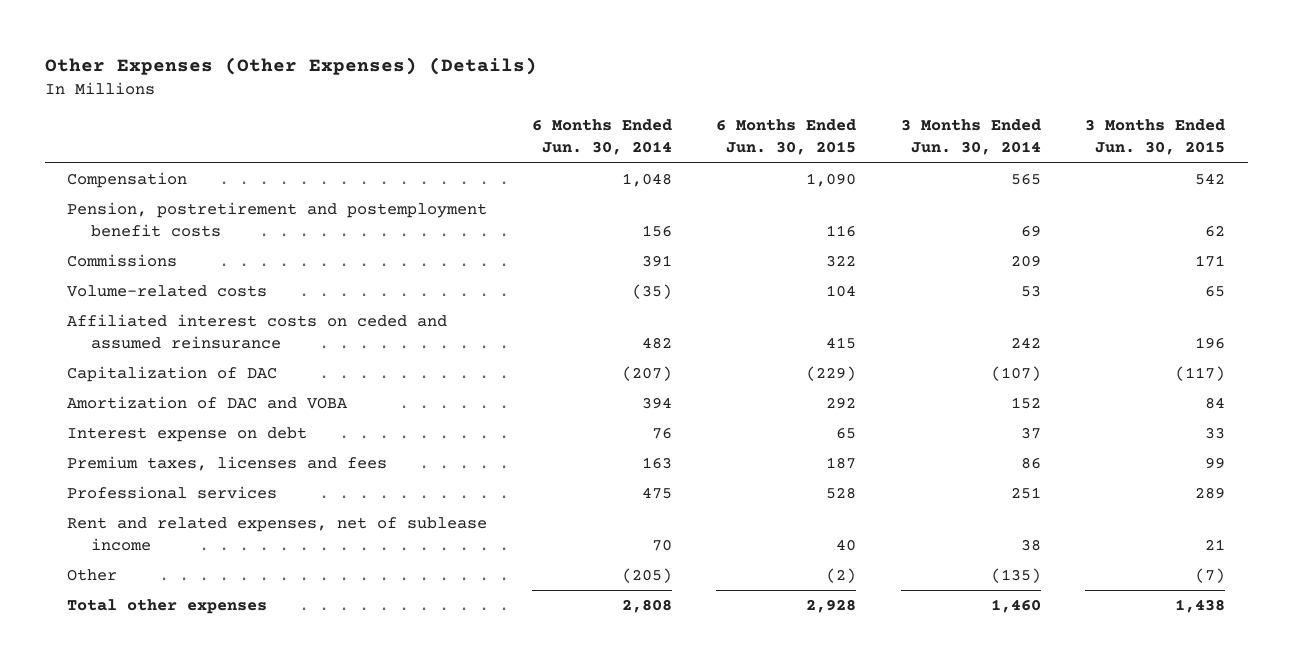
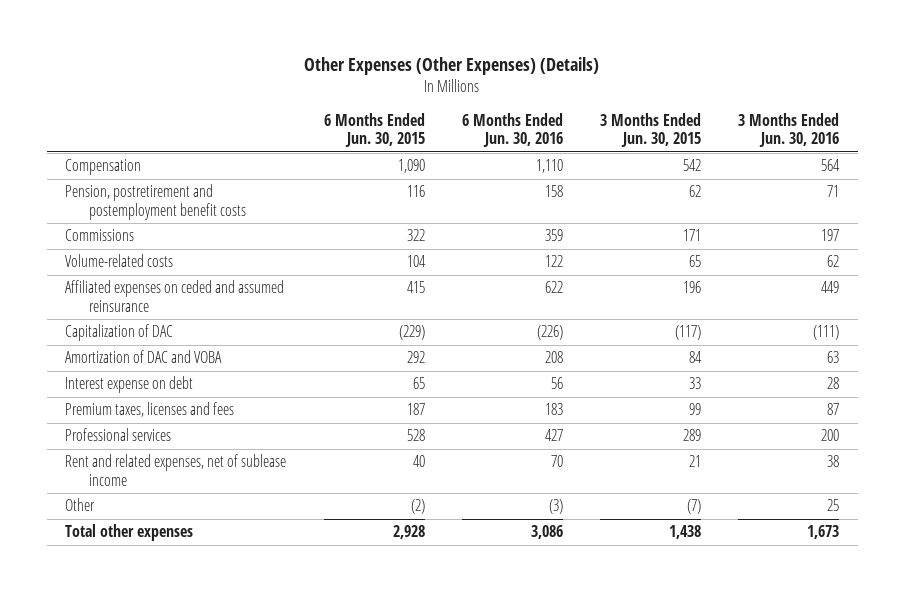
[531,119,672,156] 6 Months Ended Jun. 30, 2014 -> none
[900,119,1041,156] 3 Months Ended Jun. 30, 2014 -> none
none -> [461,112,563,148] 6 Months Ended Jun. 30, 2016
none -> [738,112,840,148] 3 Months Ended Jun. 30, 2016
[66,314,447,349] Affiliated interest costs on ceded and assumed reinsurance -> [65,280,285,312] Affiliated expenses on ceded and assumed reinsurance

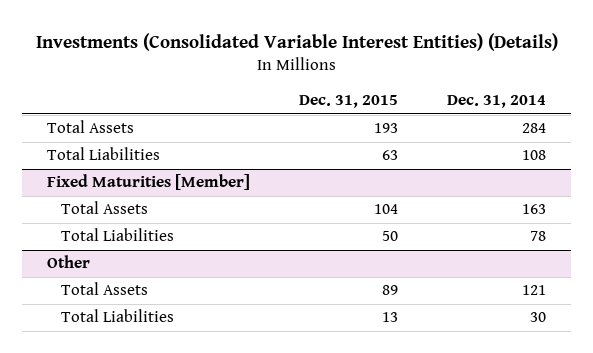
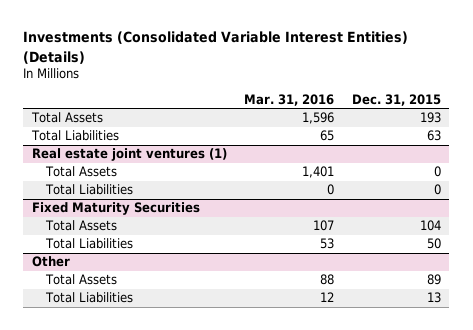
[447,95,547,109] Dec. 31, 2014 -> none
none -> [244,93,335,106] Mar. 31, 2016
none -> [31,148,227,162] Real estate joint ventures (1)
none -> [45,166,118,178] Total Assets
none -> [45,184,134,196] Total Liabilities
[46,174,250,191] Fixed Maturities [Member] -> [31,202,200,216] Fixed Maturity Securities

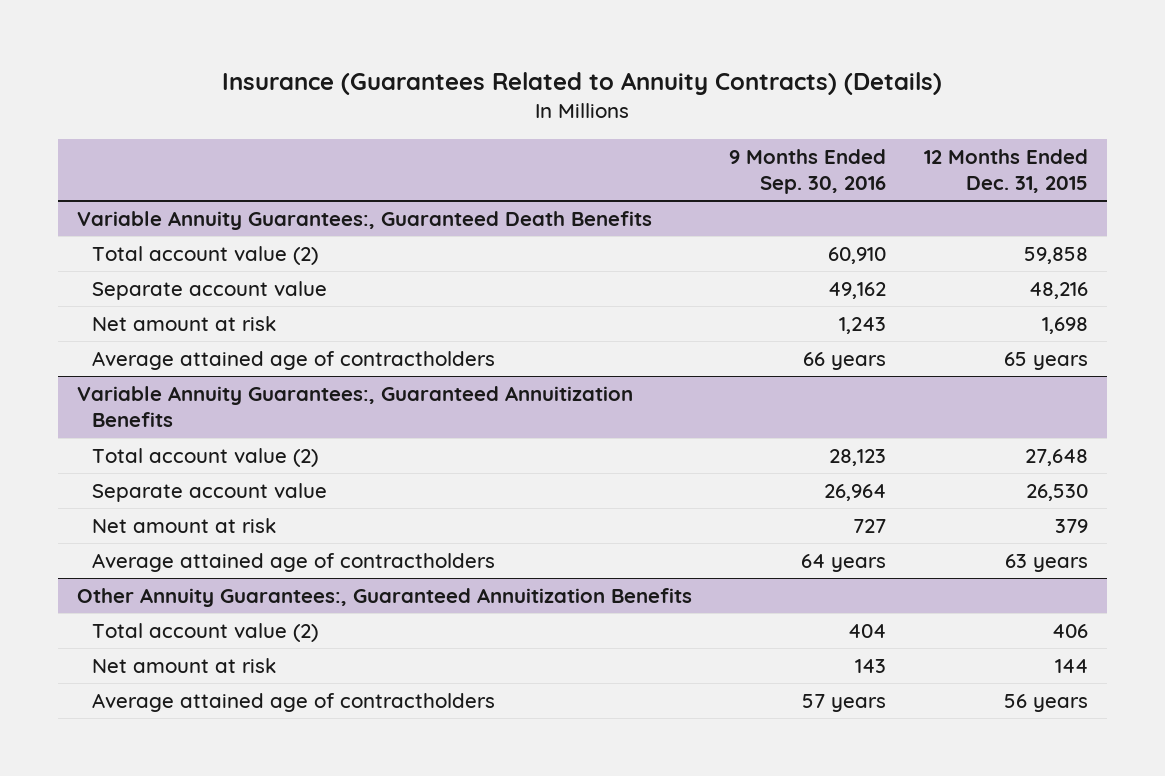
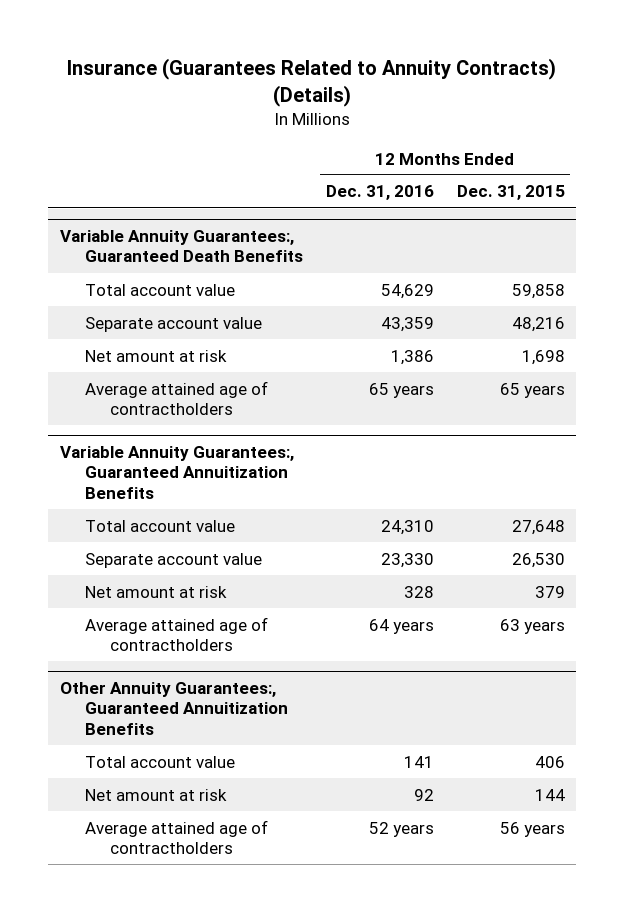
[729,148,887,195] 9 Months Ended Sep. 30, 2016 -> none
none -> [325,185,434,201] Dec. 31, 2016
[92,245,319,265] Total account value (2) -> [84,283,235,296] Total account value
[92,447,319,467] Total account value (2) -> [84,519,235,532] Total account value
[92,622,319,642] Total account value (2) -> [84,755,235,768] Total account value

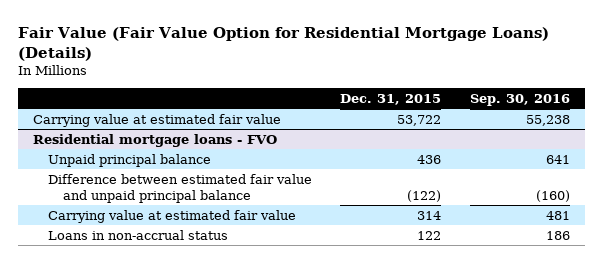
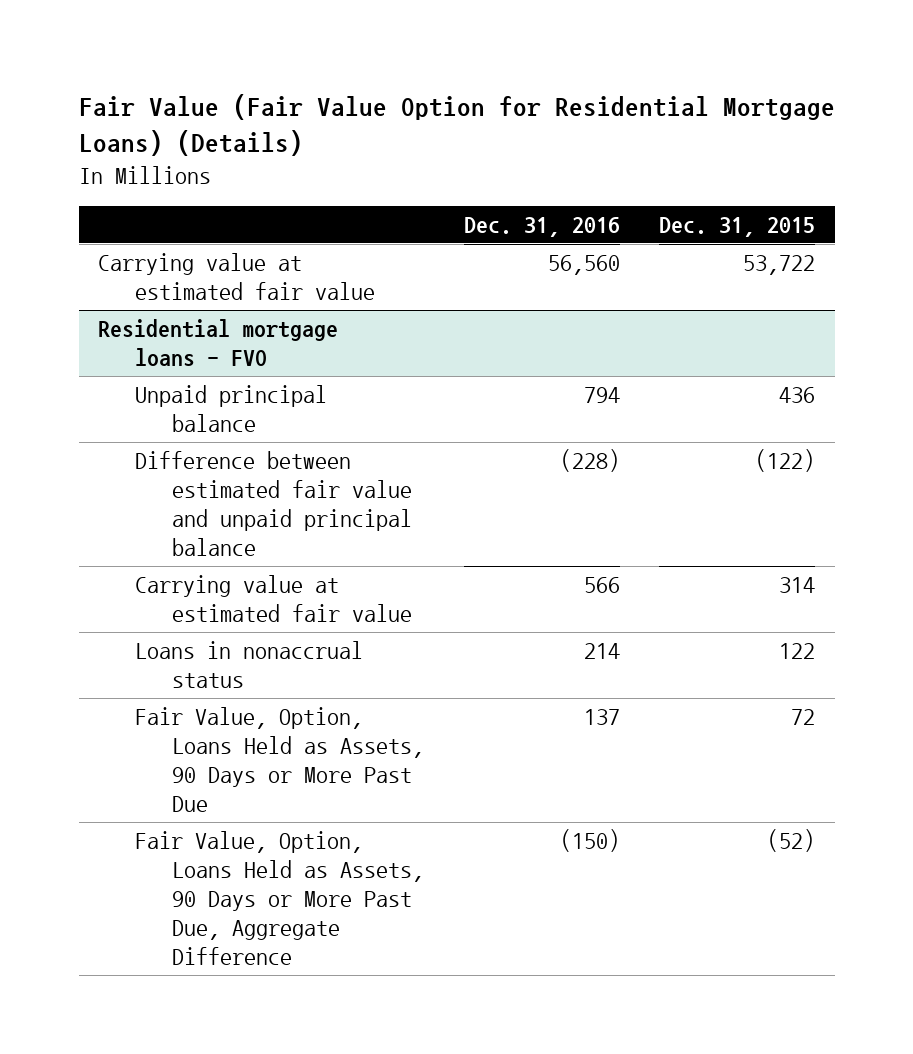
[470,94,571,107] Sep. 30, 2016 -> none
none -> [463,216,620,237] Dec. 31, 2016
[47,229,228,240] Loans in non-accrual status -> [135,640,364,688] Loans in nonaccrual status
none -> [135,706,425,813] Fair Value, Option, Loans Held as Assets, 90 Days or More Past Due
none -> [135,830,425,966] Fair Value, Option, Loans Held as Assets, 90 Days or More Past Due, Aggregate Difference

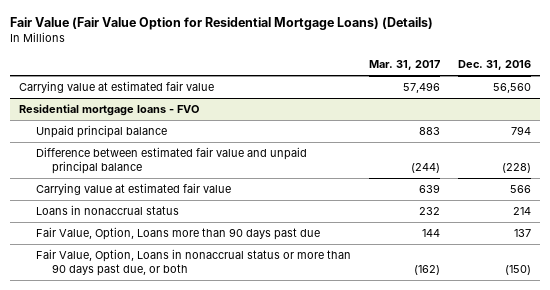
[658,216,815,237] Dec. 31, 2015 -> none
none -> [368,60,440,71] Mar. 31, 2017
[135,706,425,813] Fair Value, Option, Loans Held as Assets, 90 Days or More Past Due -> [35,227,320,241] Fair Value, Option, Loans more than 90 days past due
[135,830,425,966] Fair Value, Option, Loans Held as Assets, 90 Days or More Past Due, Aggregate Difference -> [35,249,351,276] Fair Value, Option, Loans in nonaccrual status or more than 90 days past due, or both

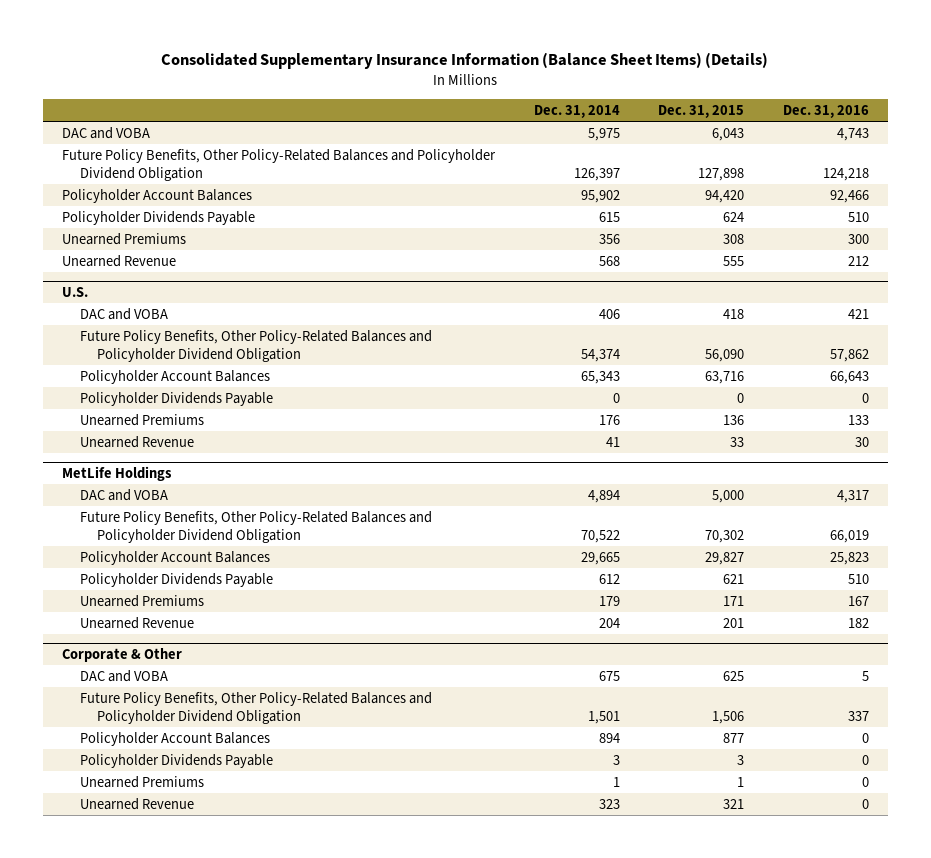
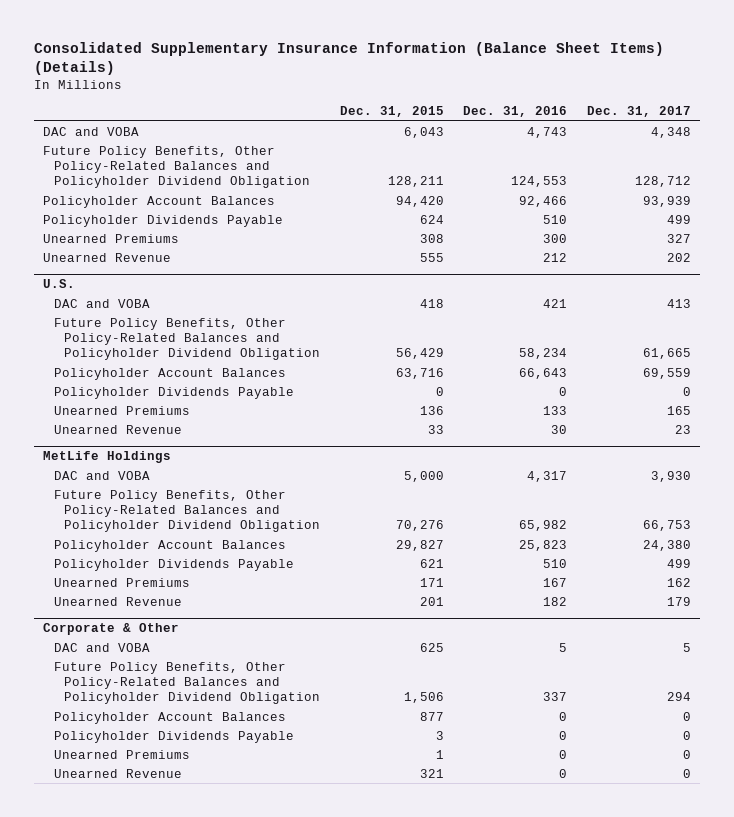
[533,104,620,118] Dec. 31, 2014 -> none
none -> [586,106,691,118] Dec. 31, 2017
[698,168,745,182] 127,898 -> [387,176,444,188] 128,211
[822,168,869,182] 124,218 -> [511,176,568,188] 124,553
[705,349,745,363] 56,090 -> [395,348,444,360] 56,429
[829,349,869,363] 57,862 -> [519,348,568,360] 58,234
[705,530,745,544] 70,302 -> [395,520,444,532] 70,276
[829,530,869,544] 66,019 -> [519,520,568,532] 65,982

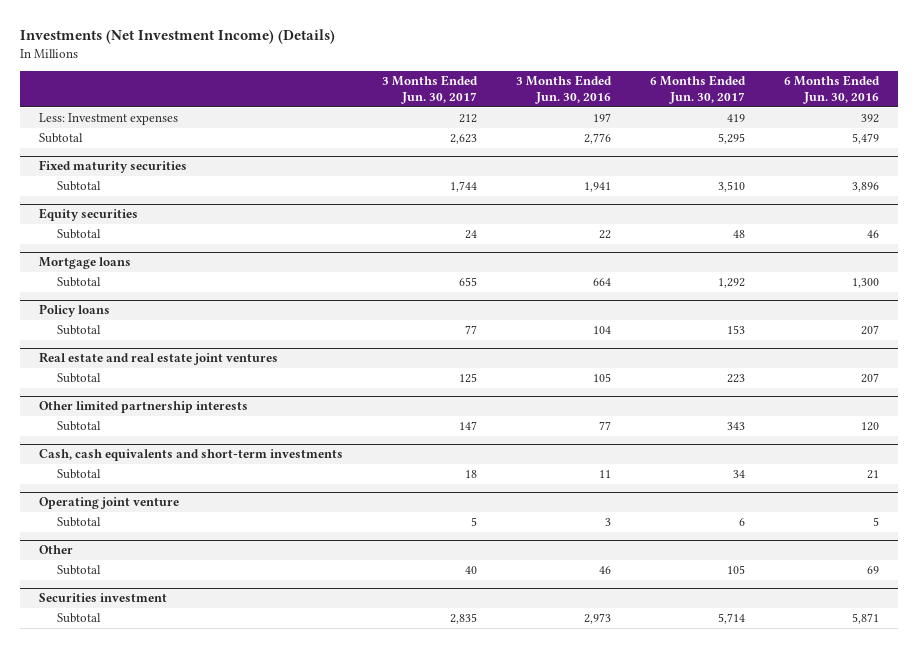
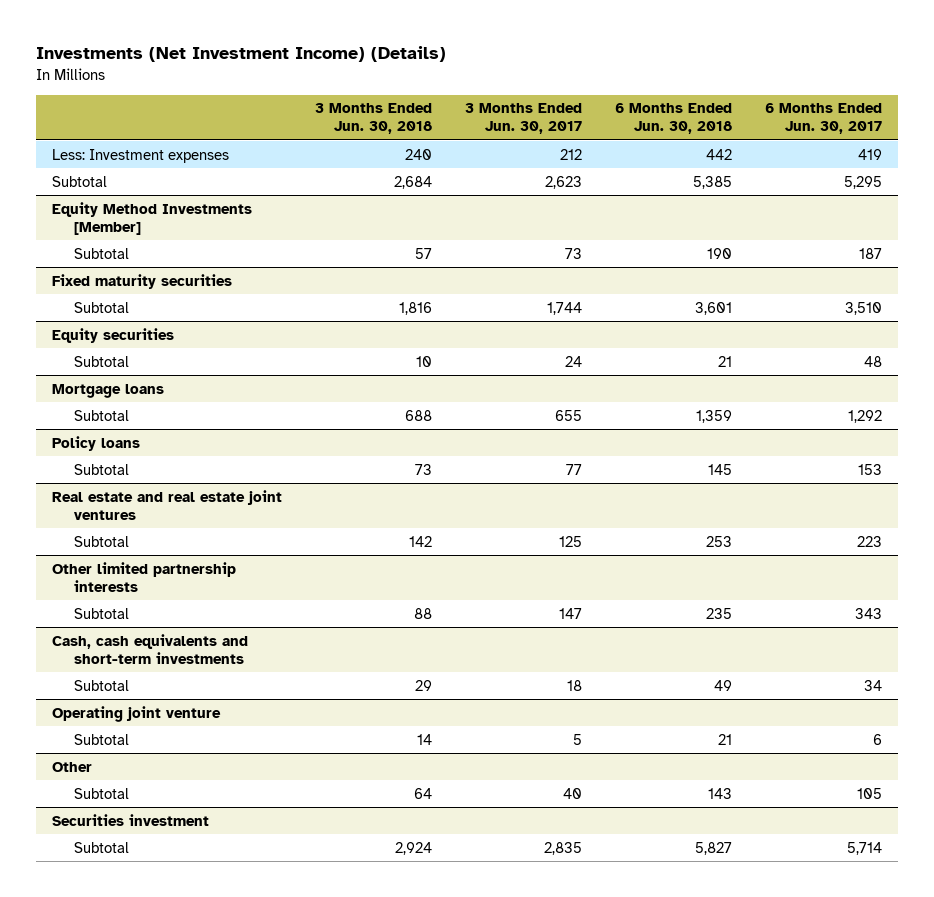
[516,75,613,105] 3 Months Ended Jun. 30, 2016 -> none
[783,75,880,105] 6 Months Ended Jun. 30, 2016 -> none
none -> [315,103,433,135] 3 Months Ended Jun. 30, 2018
none -> [615,103,733,135] 6 Months Ended Jun. 30, 2018
none -> [52,201,253,235] Equity Method Investments [Member]
none -> [74,247,130,259] Subtotal

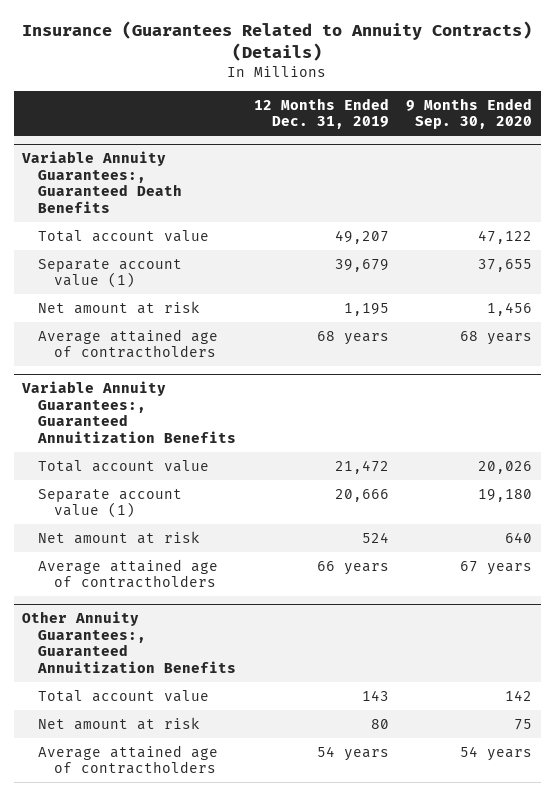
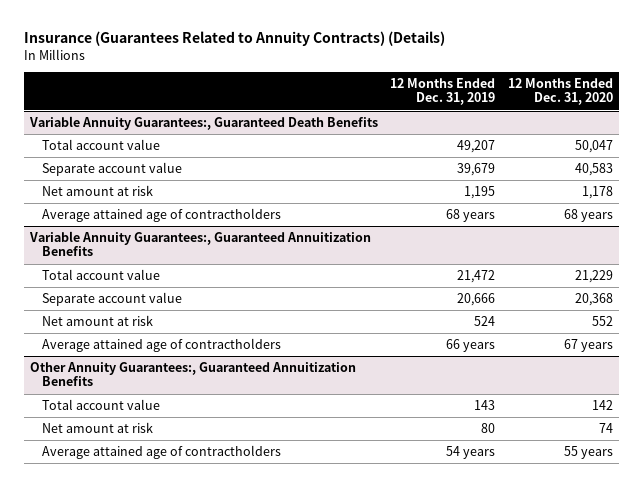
[406,97,533,130] 9 Months Ended Sep. 30, 2020 -> none
none -> [507,78,613,106] 12 Months Ended Dec. 31, 2020
[38,258,183,289] Separate account value (1) -> [41,162,182,177] Separate account value
[38,488,183,519] Separate account value (1) -> [41,292,182,307] Separate account value

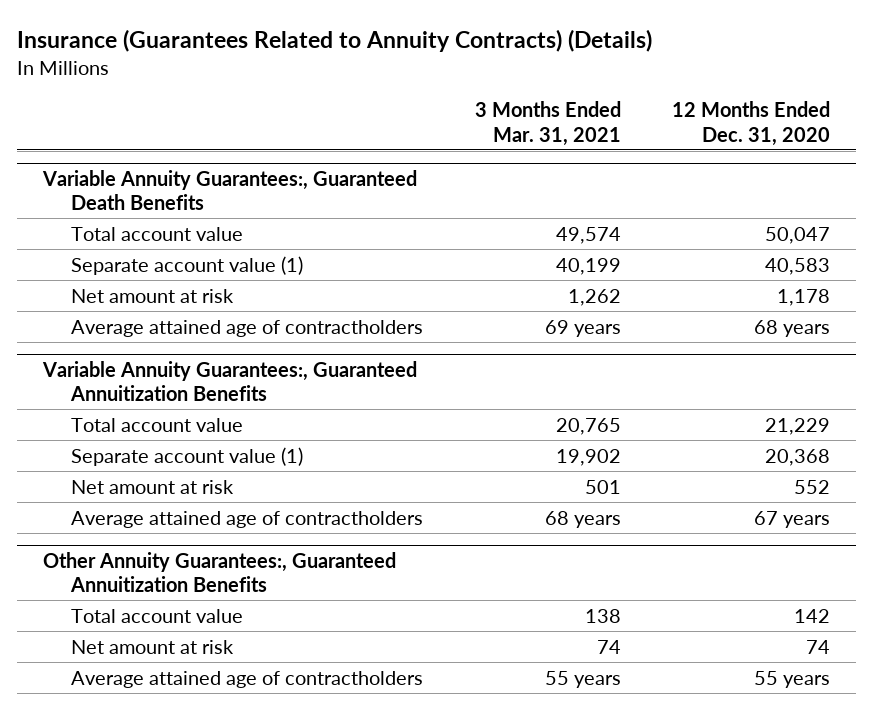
[390,78,496,106] 12 Months Ended Dec. 31, 2019 -> none
none -> [474,101,621,146] 3 Months Ended Mar. 31, 2021
[41,162,182,177] Separate account value -> [71,255,304,275] Separate account value (1)
[41,292,182,307] Separate account value -> [71,446,304,466] Separate account value (1)

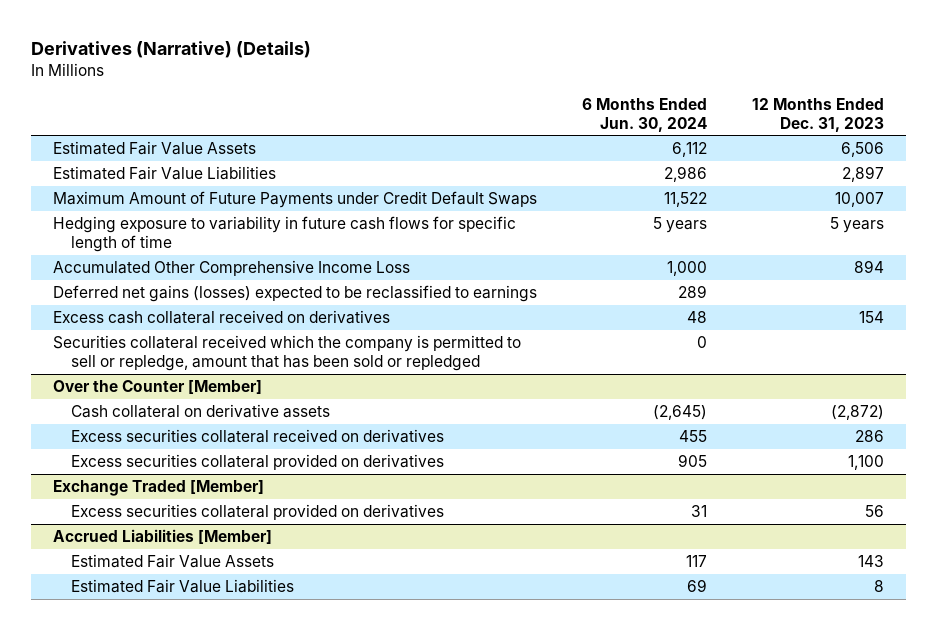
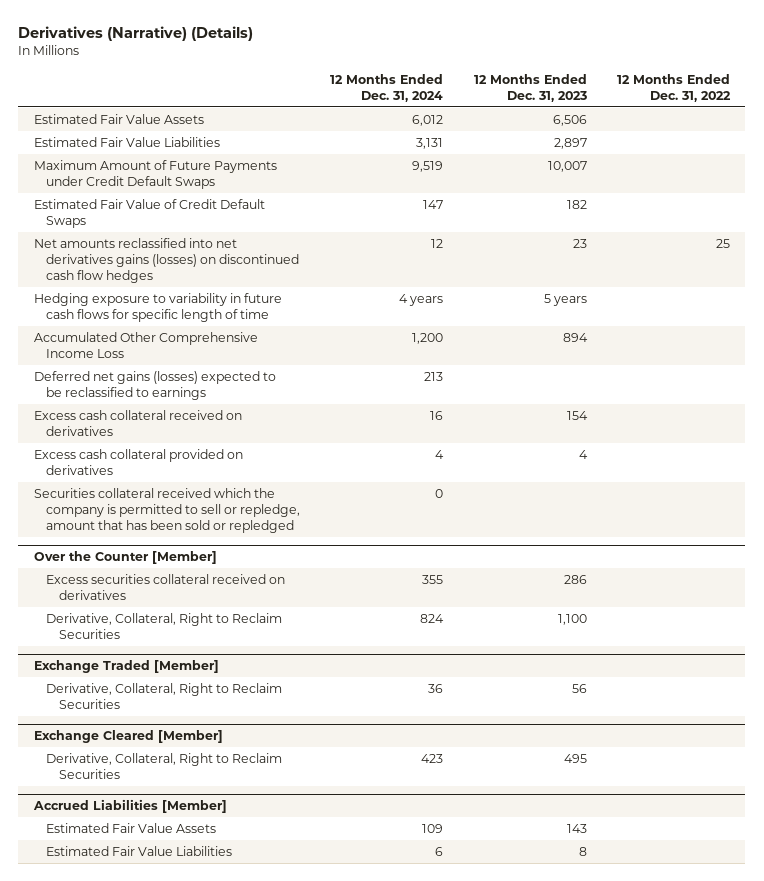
[582,97,708,132] 6 Months Ended Jun. 30, 2024 -> none
none -> [330,73,444,102] 12 Months Ended Dec. 31, 2024
none -> [617,73,732,102] 12 Months Ended Dec. 31, 2022
none -> [33,198,265,229] Estimated Fair Value of Credit Default Swaps
none -> [33,237,300,284] Net amounts reclassified into net derivatives gains (losses) on discontinued cash flow hedges
none -> [33,448,243,476] Excess cash collateral provided on derivatives
[71,403,331,418] Cash collateral on derivative assets -> none
[71,453,445,470] Excess securities collateral provided on derivatives -> [46,612,283,640] Derivative, Collateral, Right to Reclaim Securities
[71,503,445,520] Excess securities collateral provided on derivatives -> [46,682,283,710] Derivative, Collateral, Right to Reclaim Securities
none -> [33,729,223,743] Exchange Cleared [Member]
none -> [46,752,283,780] Derivative, Collateral, Right to Reclaim Securities

